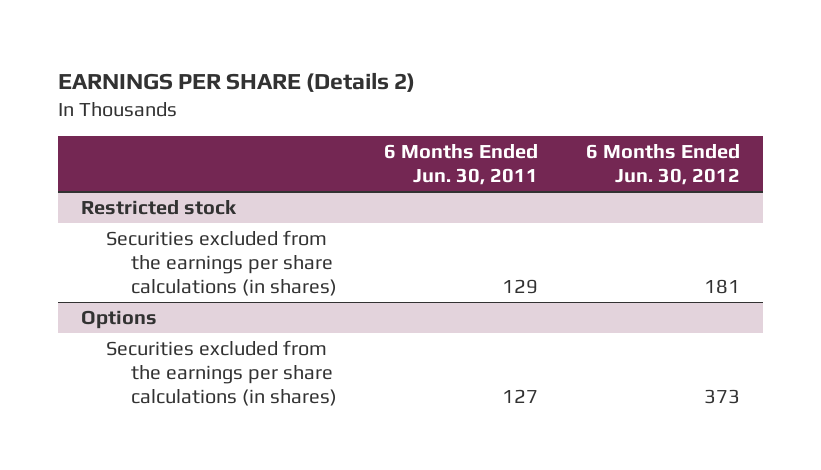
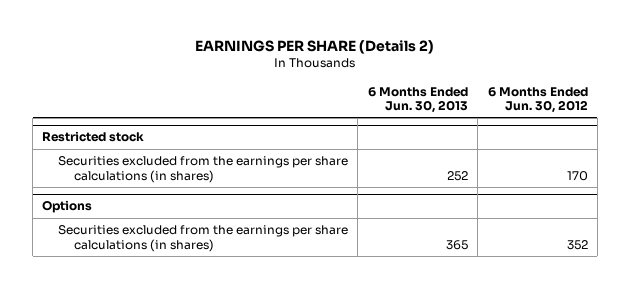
[384,144,539,186] 6 Months Ended Jun. 30, 2011 -> none
none -> [367,86,468,113] 6 Months Ended Jun. 30, 2013
[703,279,740,295] 181 -> [566,170,588,181] 170
[703,389,740,405] 373 -> [566,239,588,250] 352

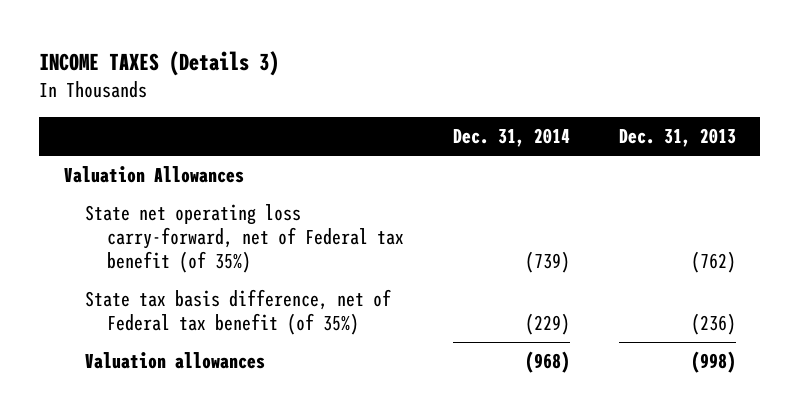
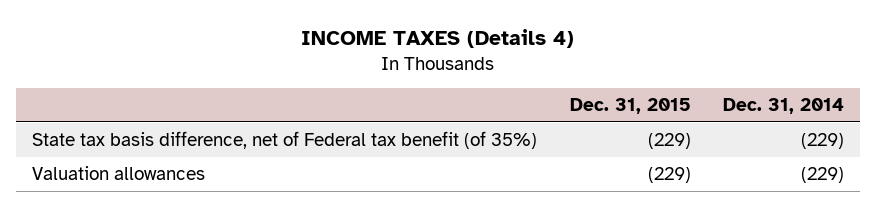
[39,51,280,77] INCOME TAXES (Details 3) -> [301,28,575,48] INCOME TAXES (Details 4)
[618,128,736,148] Dec. 31, 2013 -> none
none -> [569,98,691,115] Dec. 31, 2015
[63,166,244,184] Valuation Allowances -> none
[85,204,405,273] State net operating loss carry-forward, net of Federal tax benefit (of 35%) -> none
[524,351,570,374] (968) -> [800,167,844,184] (229)

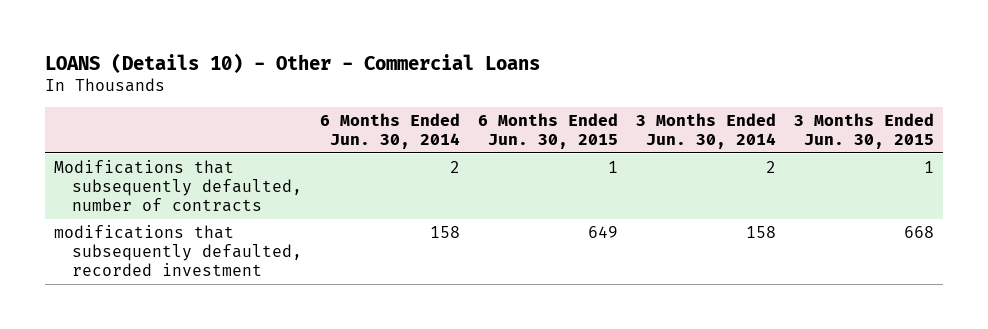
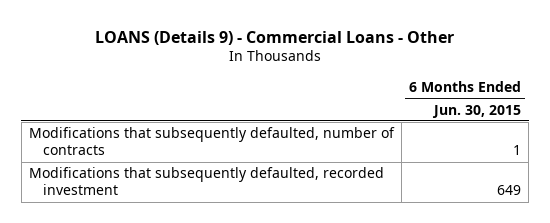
[44,52,540,73] LOANS (Details 10) - Other - Commercial Loans -> [94,30,454,45] LOANS (Details 9) - Commercial Loans - Other
[319,112,460,150] 6 Months Ended Jun. 30, 2014 -> none
[636,112,777,150] 3 Months Ended Jun. 30, 2014 -> none
[794,112,935,150] 3 Months Ended Jun. 30, 2015 -> none
[53,224,302,277] modifications that subsequently defaulted, recorded investment -> [28,167,384,196] Modifications that subsequently defaulted, recorded investment

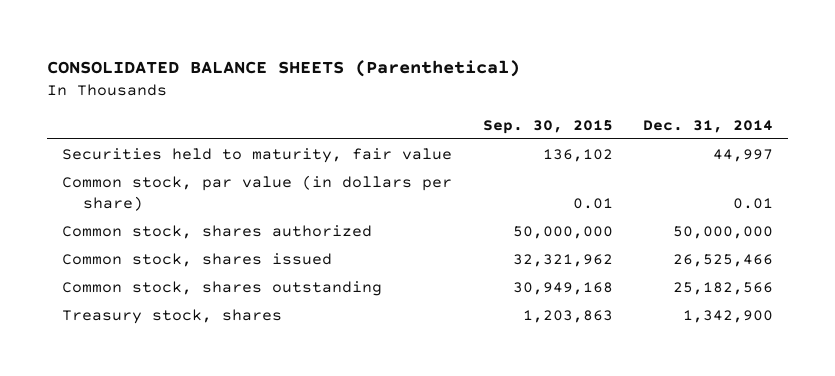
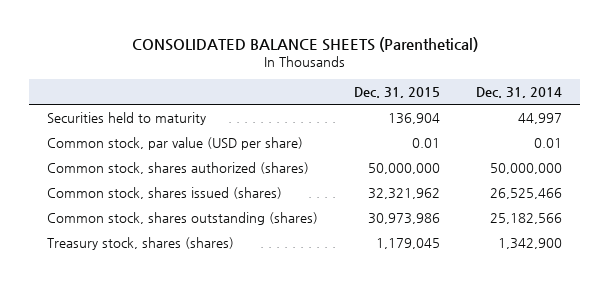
[482,119,613,134] Sep. 30, 2015 -> none
none -> [354,87,441,99] Dec. 31, 2015
[62,147,453,163] Securities held to maturity, fair value -> [47,112,207,126] Securities held to maturity
[62,174,453,211] Common stock, par value (in dollars per share) -> [47,137,304,151] Common stock, par value (USD per share)
[62,224,373,239] Common stock, shares authorized -> [47,162,310,175] Common stock, shares authorized (shares)
[62,252,333,267] Common stock, shares issued -> [47,187,283,200] Common stock, shares issued (shares)
[62,280,383,296] Common stock, shares outstanding -> [47,212,319,226] Common stock, shares outstanding (shares)
[62,308,283,324] Treasury stock, shares -> [47,237,235,251] Treasury stock, shares (shares)

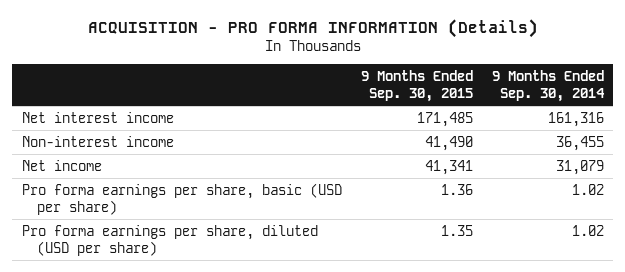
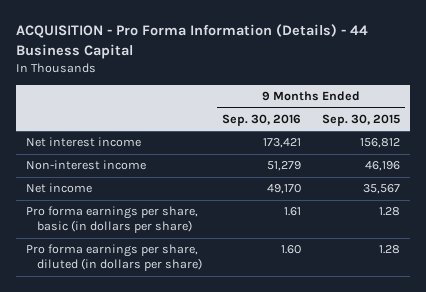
[87,18,538,38] ACQUISITION - PRO FORMA INFORMATION (Details) -> [15,24,368,60] ACQUISITION - Pro Forma Information (Details) - 44 Business Capital
[491,69,605,102] 9 Months Ended Sep. 30, 2014 -> none
none -> [222,113,302,126] Sep. 30, 2016
[416,111,473,127] 171,485 -> [359,138,400,149] 156,812
[424,135,473,151] 41,490 -> [364,161,400,172] 46,196
[424,159,473,175] 41,341 -> [362,184,400,195] 35,567
[21,182,342,215] Pro forma earnings per share, basic (USD per share) -> [25,206,198,234] Pro forma earnings per share, basic (in dollars per share)
[440,183,473,195] 1.36 -> [378,207,400,217] 1.28
[21,224,318,256] Pro forma earnings per share, diluted (USD per share) -> [25,244,202,272] Pro forma earnings per share, diluted (in dollars per share)
[440,224,473,236] 1.35 -> [378,245,400,255] 1.28

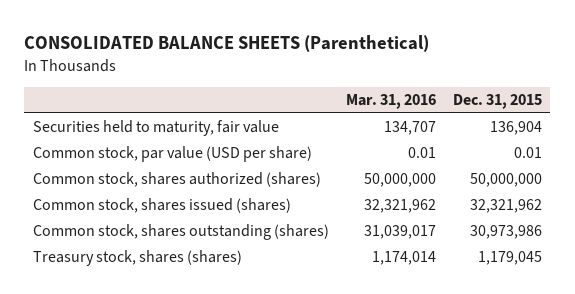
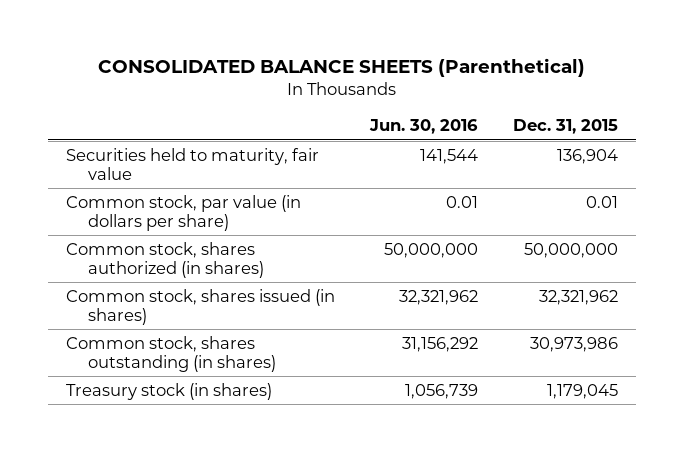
[345,94,436,110] Mar. 31, 2016 -> none
none -> [369,119,479,135] Jun. 30, 2016
[32,146,312,163] Common stock, par value (USD per share) -> [65,194,301,232] Common stock, par value (in dollars per share)
[32,172,321,188] Common stock, shares authorized (shares) -> [65,241,265,279] Common stock, shares authorized (in shares)
[32,198,291,214] Common stock, shares issued (shares) -> [65,288,335,326] Common stock, shares issued (in shares)
[32,224,329,241] Common stock, shares outstanding (shares) -> [65,335,277,373] Common stock, shares outstanding (in shares)
[32,250,242,267] Treasury stock, shares (shares) -> [65,382,272,400] Treasury stock (in shares)

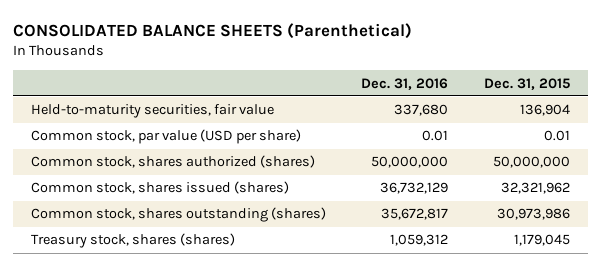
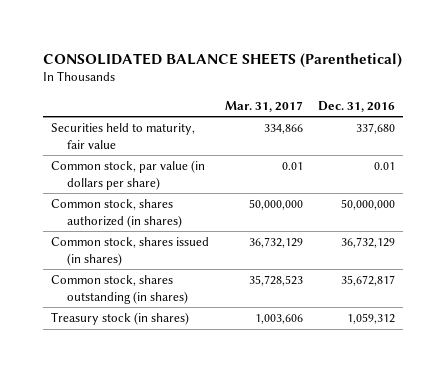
[484,77,571,90] Dec. 31, 2015 -> none
none -> [224,100,303,112] Mar. 31, 2017
[30,104,274,119] Held-to-maturity securities, fair value -> [50,123,195,149] Securities held to maturity, fair value
[30,129,301,145] Common stock, par value (USD per share) -> [50,160,205,190] Common stock, par value (in dollars per share)
[30,155,315,169] Common stock, shares authorized (shares) -> [50,199,182,228] Common stock, shares authorized (in shares)
[30,181,289,195] Common stock, shares issued (shares) -> [50,237,209,266] Common stock, shares issued (in shares)
[30,207,326,223] Common stock, shares outstanding (shares) -> [50,275,188,304] Common stock, shares outstanding (in shares)
[30,233,235,249] Treasury stock, shares (shares) -> [50,312,189,326] Treasury stock (in shares)

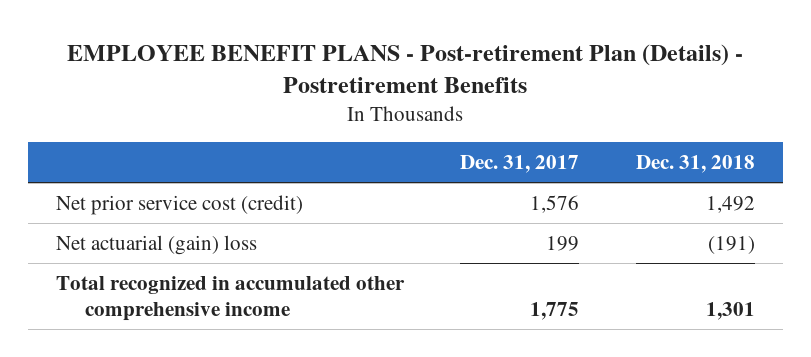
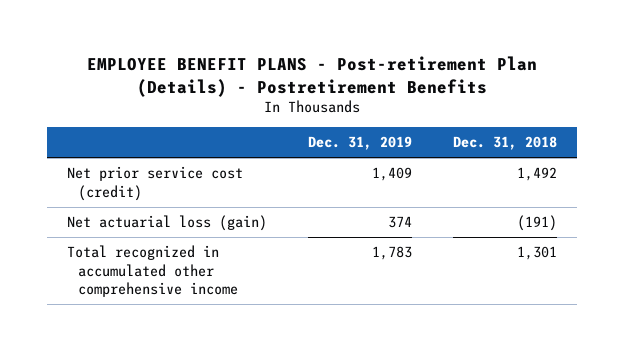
[460,155,580,174] Dec. 31, 2017 -> none
none -> [307,136,412,151] Dec. 31, 2019
[56,234,258,255] Net actuarial (gain) loss -> [67,215,268,232] Net actuarial loss (gain)

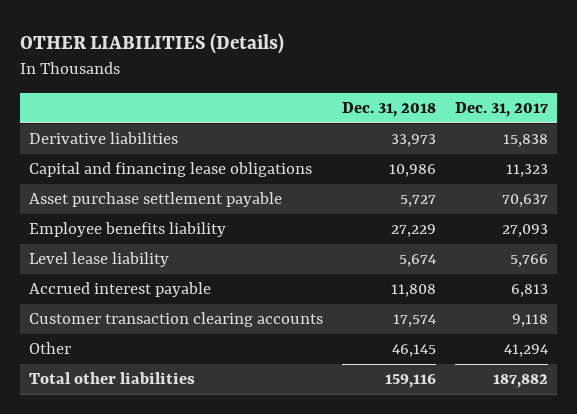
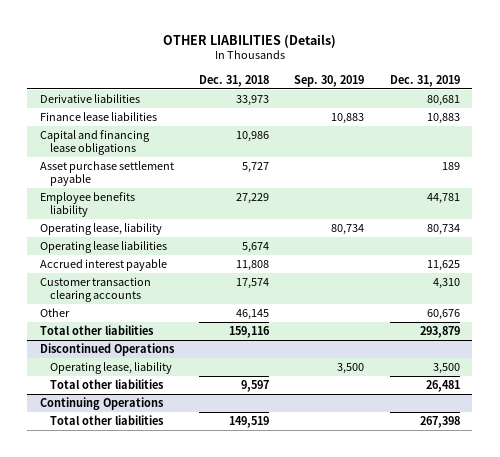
[454,102,548,118] Dec. 31, 2017 -> none
none -> [294,74,365,87] Sep. 30, 2019
none -> [389,74,460,87] Dec. 31, 2019
none -> [40,112,158,122] Finance lease liabilities
none -> [40,223,163,236] Operating lease, liability
[29,252,170,268] Level lease liability -> [40,241,168,254] Operating lease liabilities
none -> [40,343,176,357] Discontinued Operations
none -> [50,362,173,375] Operating lease, liability
none -> [50,379,165,390] Total other liabilities
none -> [40,397,165,411] Continuing Operations
none -> [50,415,165,426] Total other liabilities

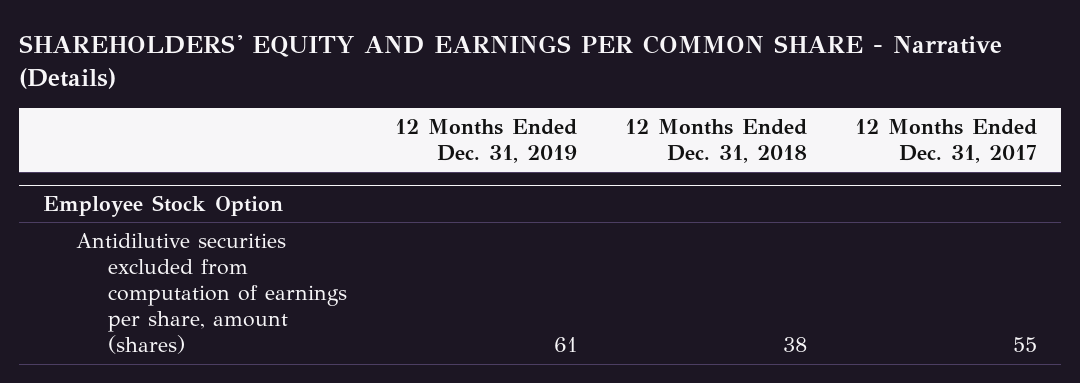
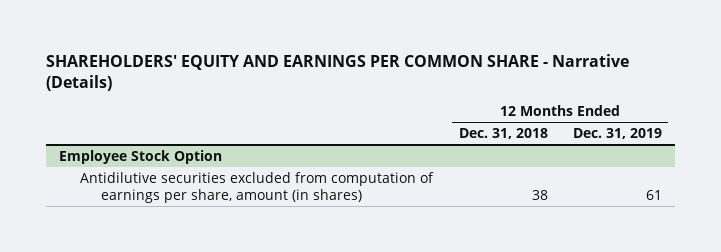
[854,119,1037,164] 12 Months Ended Dec. 31, 2017 -> none
[75,233,348,355] Antidilutive securities excluded from computation of earnings per share, amount (shares) -> [80,171,435,203] Antidilutive securities excluded from computation of earnings per share, amount (in shares)

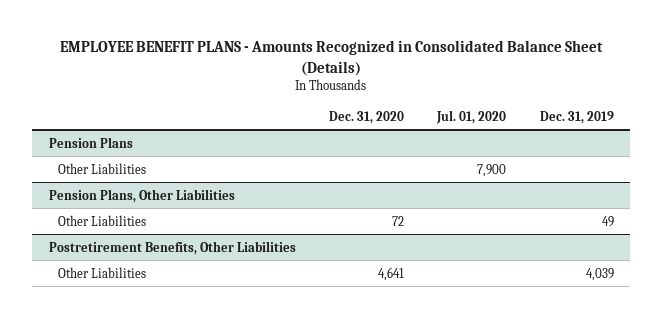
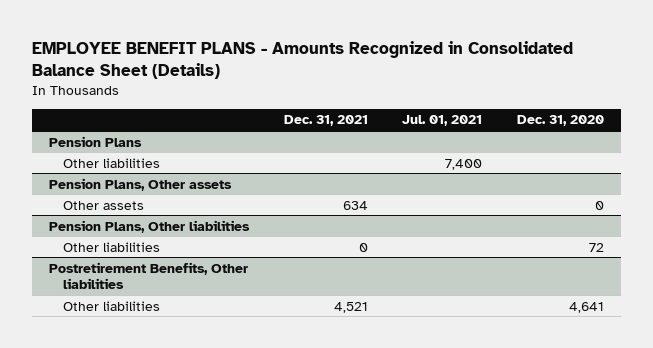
[436,109,507,124] Jul. 01, 2020 -> none
[539,110,614,124] Dec. 31, 2019 -> none
none -> [283,115,368,127] Dec. 31, 2021
none -> [402,115,483,127] Jul. 01, 2021
[57,162,146,174] Other Liabilities -> [63,157,161,168] Other liabilities
none -> [48,177,232,191] Pension Plans, Other assets
none -> [63,200,145,210] Other assets
[48,188,235,203] Pension Plans, Other Liabilities -> [48,219,250,233] Pension Plans, Other liabilities
[57,214,146,226] Other Liabilities -> [63,241,161,252] Other liabilities
[48,240,296,255] Postretirement Benefits, Other Liabilities -> [48,261,248,290] Postretirement Benefits, Other liabilities
[57,266,146,278] Other Liabilities -> [63,300,161,311] Other liabilities

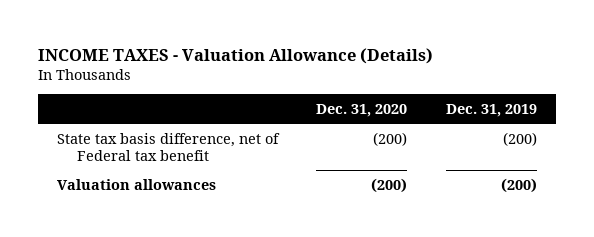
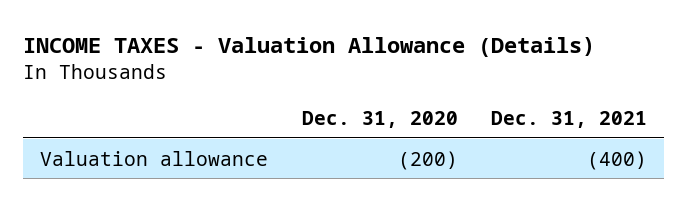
[445,104,537,118] Dec. 31, 2019 -> none
none -> [491,111,648,129] Dec. 31, 2021
[57,132,281,162] State tax basis difference, net of Federal tax benefit -> none
[57,178,217,190] Valuation allowances -> [39,150,268,166] Valuation allowance

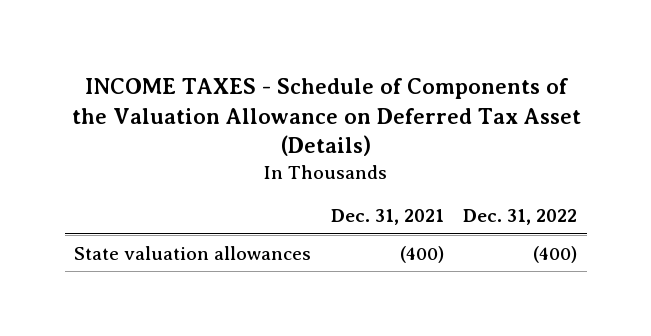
[23,37,596,58] INCOME TAXES - Valuation Allowance (Details) -> [71,78,581,157] INCOME TAXES - Schedule of Components of the Valuation Allowance on Deferred Tax Asset (Details)
[301,111,458,129] Dec. 31, 2020 -> none
none -> [462,209,577,226] Dec. 31, 2022
[39,150,268,166] Valuation allowance -> [74,245,312,260] State valuation allowances

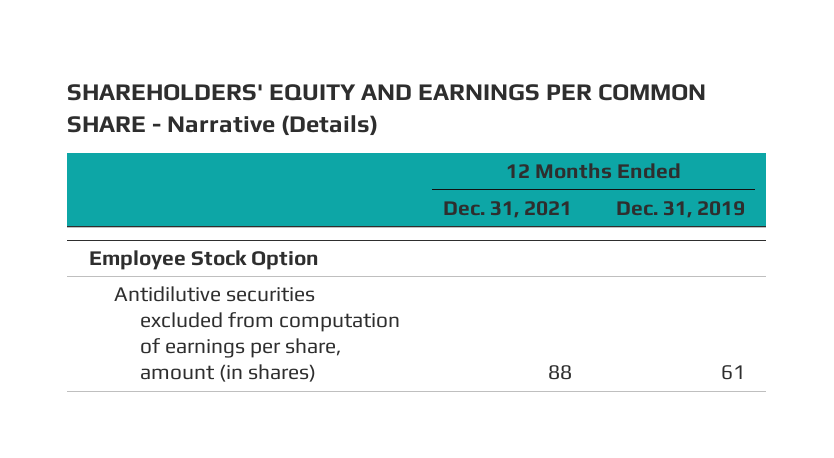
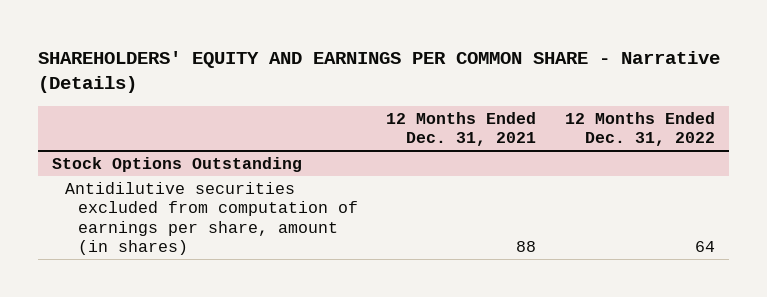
[615,200,745,218] Dec. 31, 2019 -> none
none -> [565,111,716,147] 12 Months Ended Dec. 31, 2022
[89,250,320,271] Employee Stock Option -> [52,156,303,172] Stock Options Outstanding

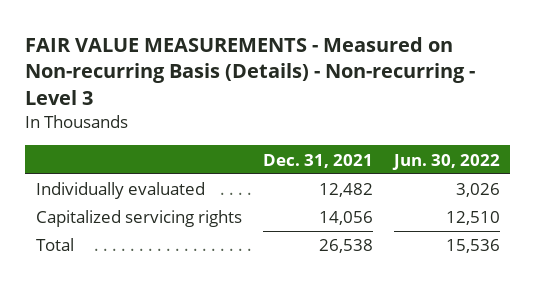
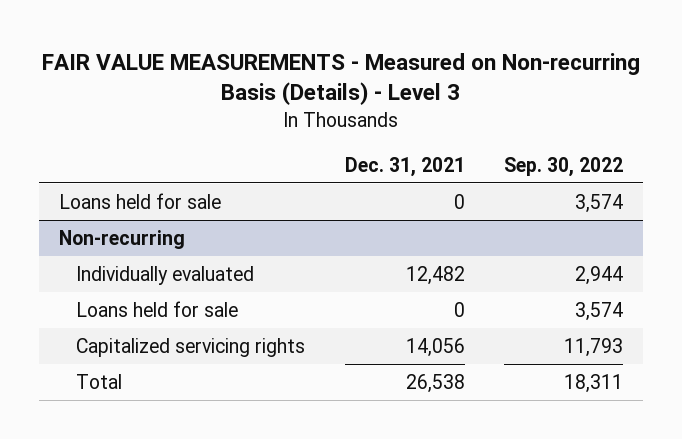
[25,36,476,106] FAIR VALUE MEASUREMENTS - Measured on Non-recurring Basis (Details) - Non-recurring - Level 3 -> [42,52,641,106] FAIR VALUE MEASUREMENTS - Measured on Non-recurring Basis (Details) - Level 3
[391,153,500,170] Jun. 30, 2022 -> none
none -> [504,156,624,177] Sep. 30, 2022
none -> [58,193,221,210] Loans held for sale
none -> [58,230,185,250] Non-recurring
none -> [76,301,239,318] Loans held for sale

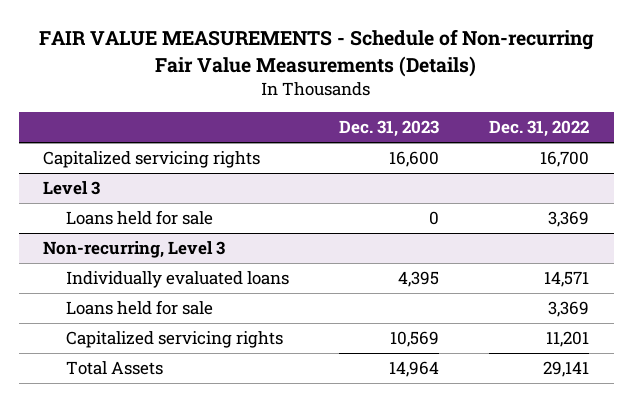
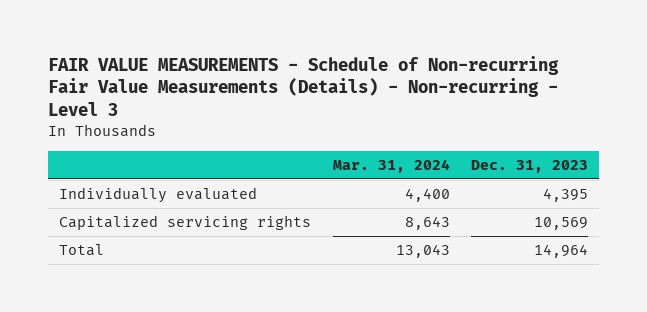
[39,29,595,77] FAIR VALUE MEASUREMENTS - Schedule of Non-recurring Fair Value Measurements (Details) -> [47,55,559,117] FAIR VALUE MEASUREMENTS - Schedule of Non-recurring Fair Value Measurements (Details) - Non-recurring - Level 3
[489,120,590,138] Dec. 31, 2022 -> none
none -> [332,158,450,173] Mar. 31, 2024
[43,151,261,169] Capitalized servicing rights -> none
[43,181,101,196] Level 3 -> none
[66,210,214,226] Loans held for sale -> none
[43,241,226,259] Non-recurring, Level 3 -> none
[66,300,214,316] Loans held for sale -> none
[66,271,290,289] Individually evaluated loans -> [58,186,257,203] Individually evaluated
[66,361,164,376] Total Assets -> [58,243,104,256] Total

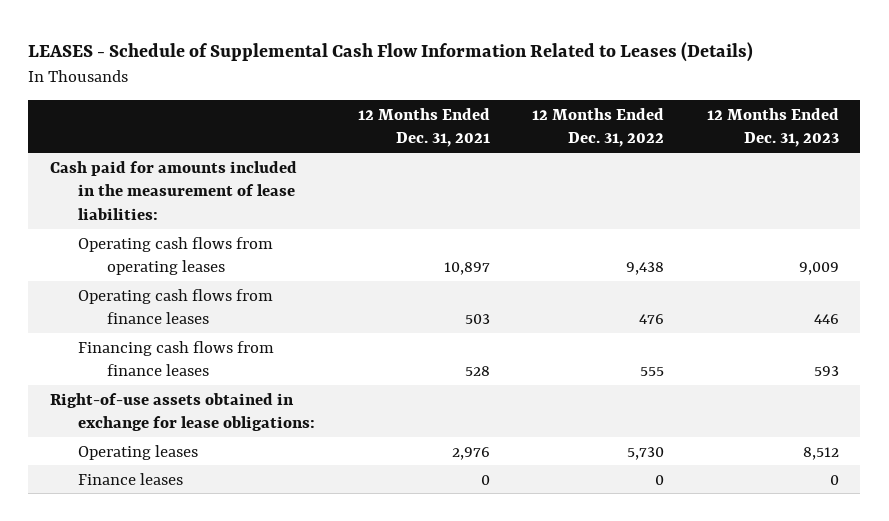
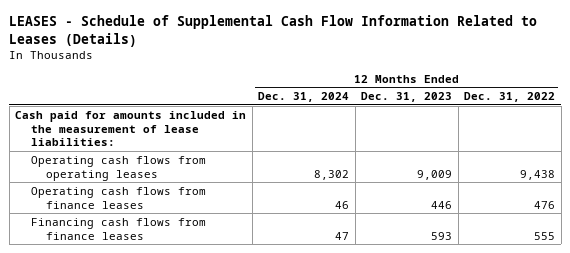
[357,107,490,148] 12 Months Ended Dec. 31, 2021 -> none
none -> [258,91,350,102] Dec. 31, 2024
[49,392,316,432] Right-of-use assets obtained in exchange for lease obligations: -> none
[78,444,199,460] Operating leases -> none
[78,472,184,485] Finance leases -> none

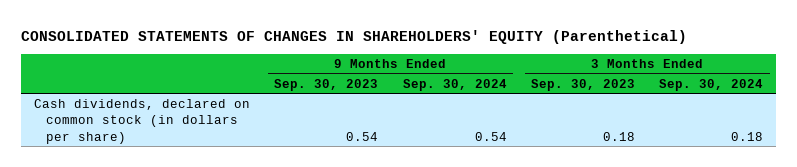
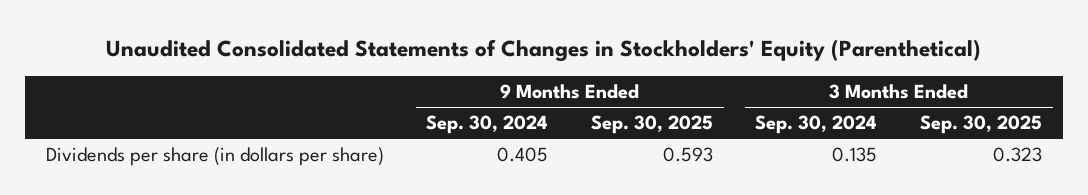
[21,30,688,45] CONSOLIDATED STATEMENTS OF CHANGES IN SHAREHOLDERS' EQUITY (Parenthetical) -> [105,38,981,62] Unaudited Consolidated Statements of Changes in Stockholders' Equity (Parenthetical)
[274,78,379,91] Sep. 30, 2023 -> none
[530,78,635,91] Sep. 30, 2023 -> none
none -> [590,115,713,135] Sep. 30, 2025
none -> [919,115,1042,135] Sep. 30, 2025
[33,99,250,144] Cash dividends, declared on common stock (in dollars per share) -> [45,147,384,167] Dividends per share (in dollars per share)
[474,131,507,141] 0.54 -> [497,147,549,163] 0.405
[731,131,764,141] 0.18 -> [832,147,878,163] 0.135

